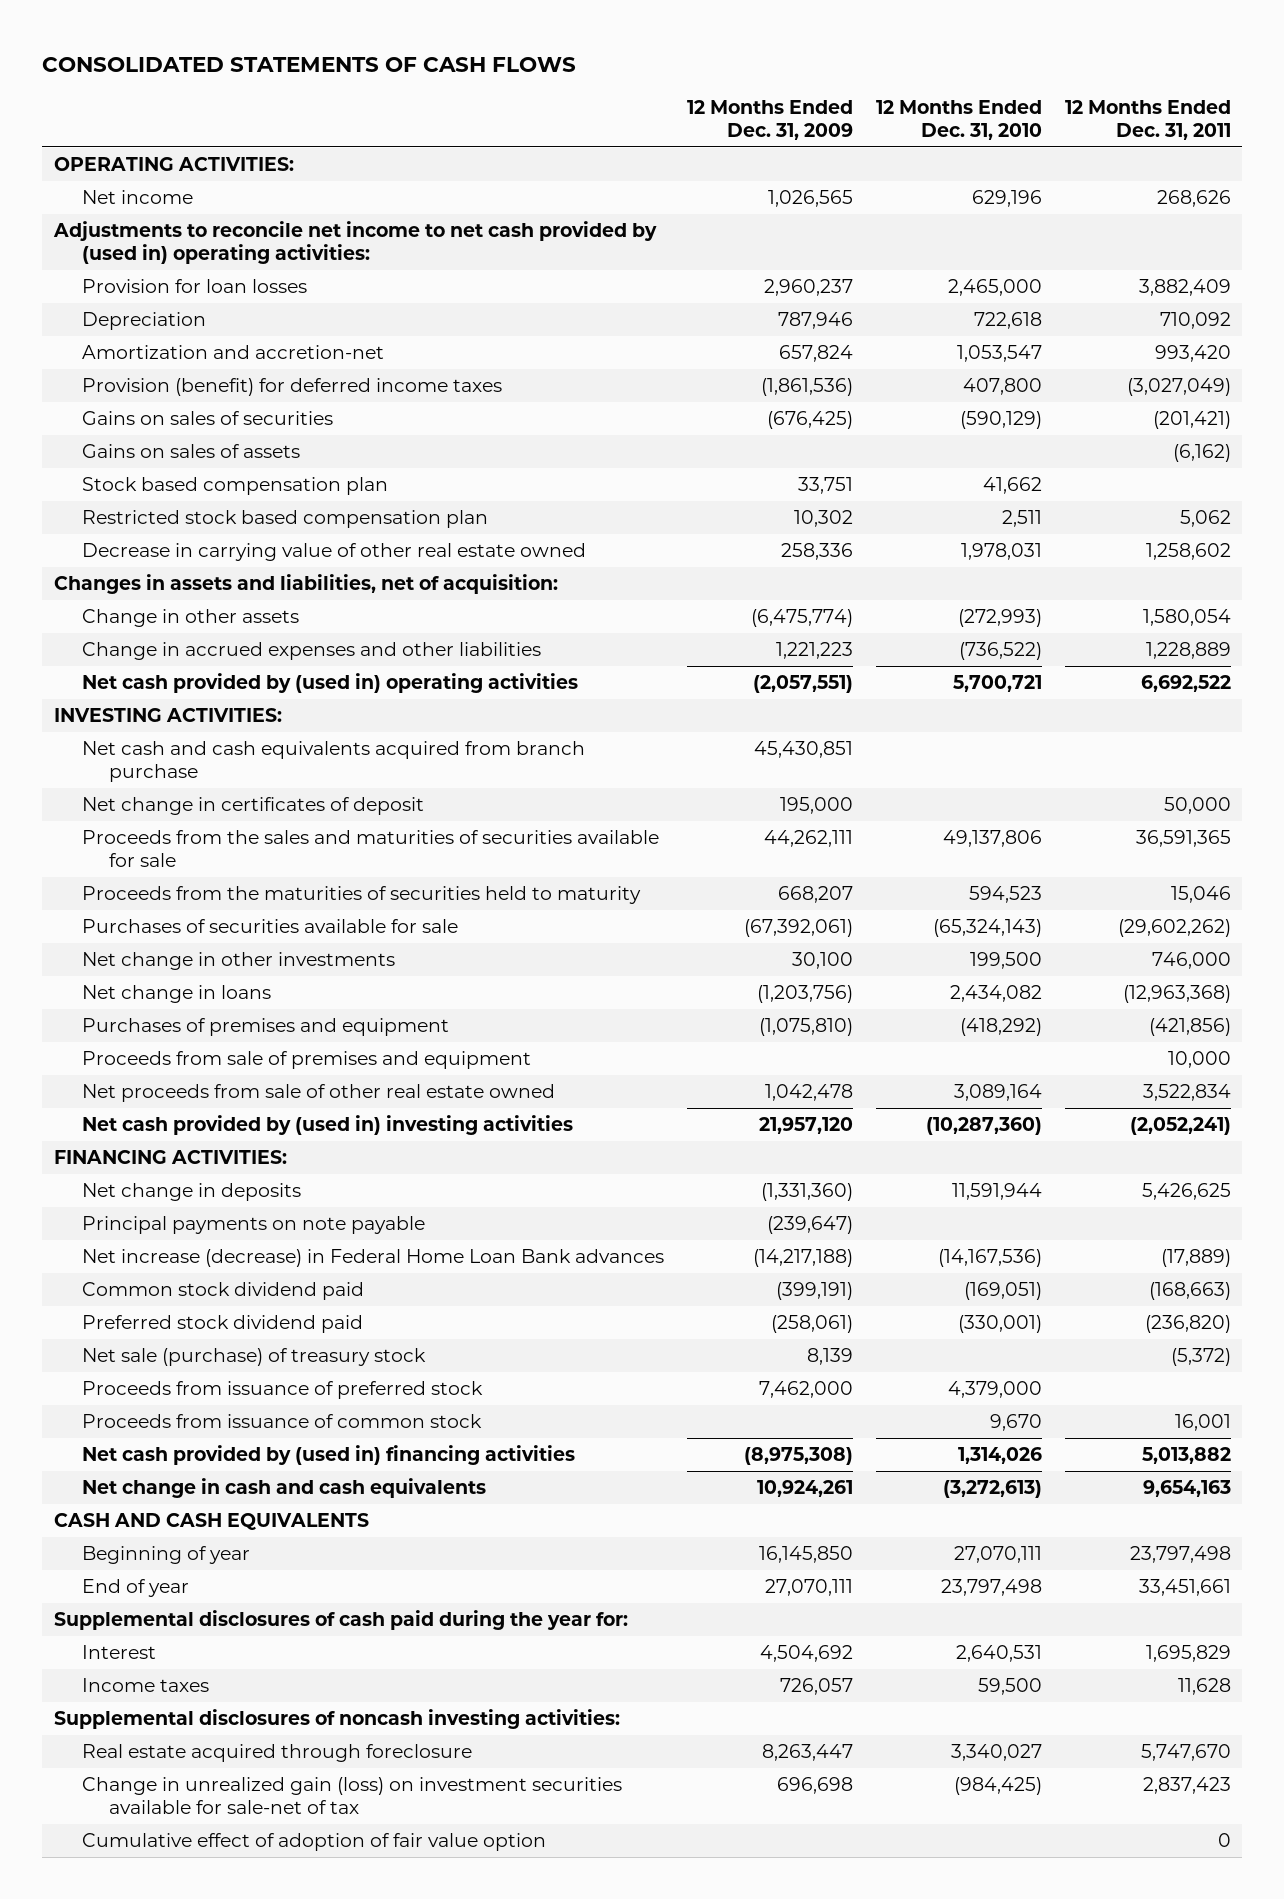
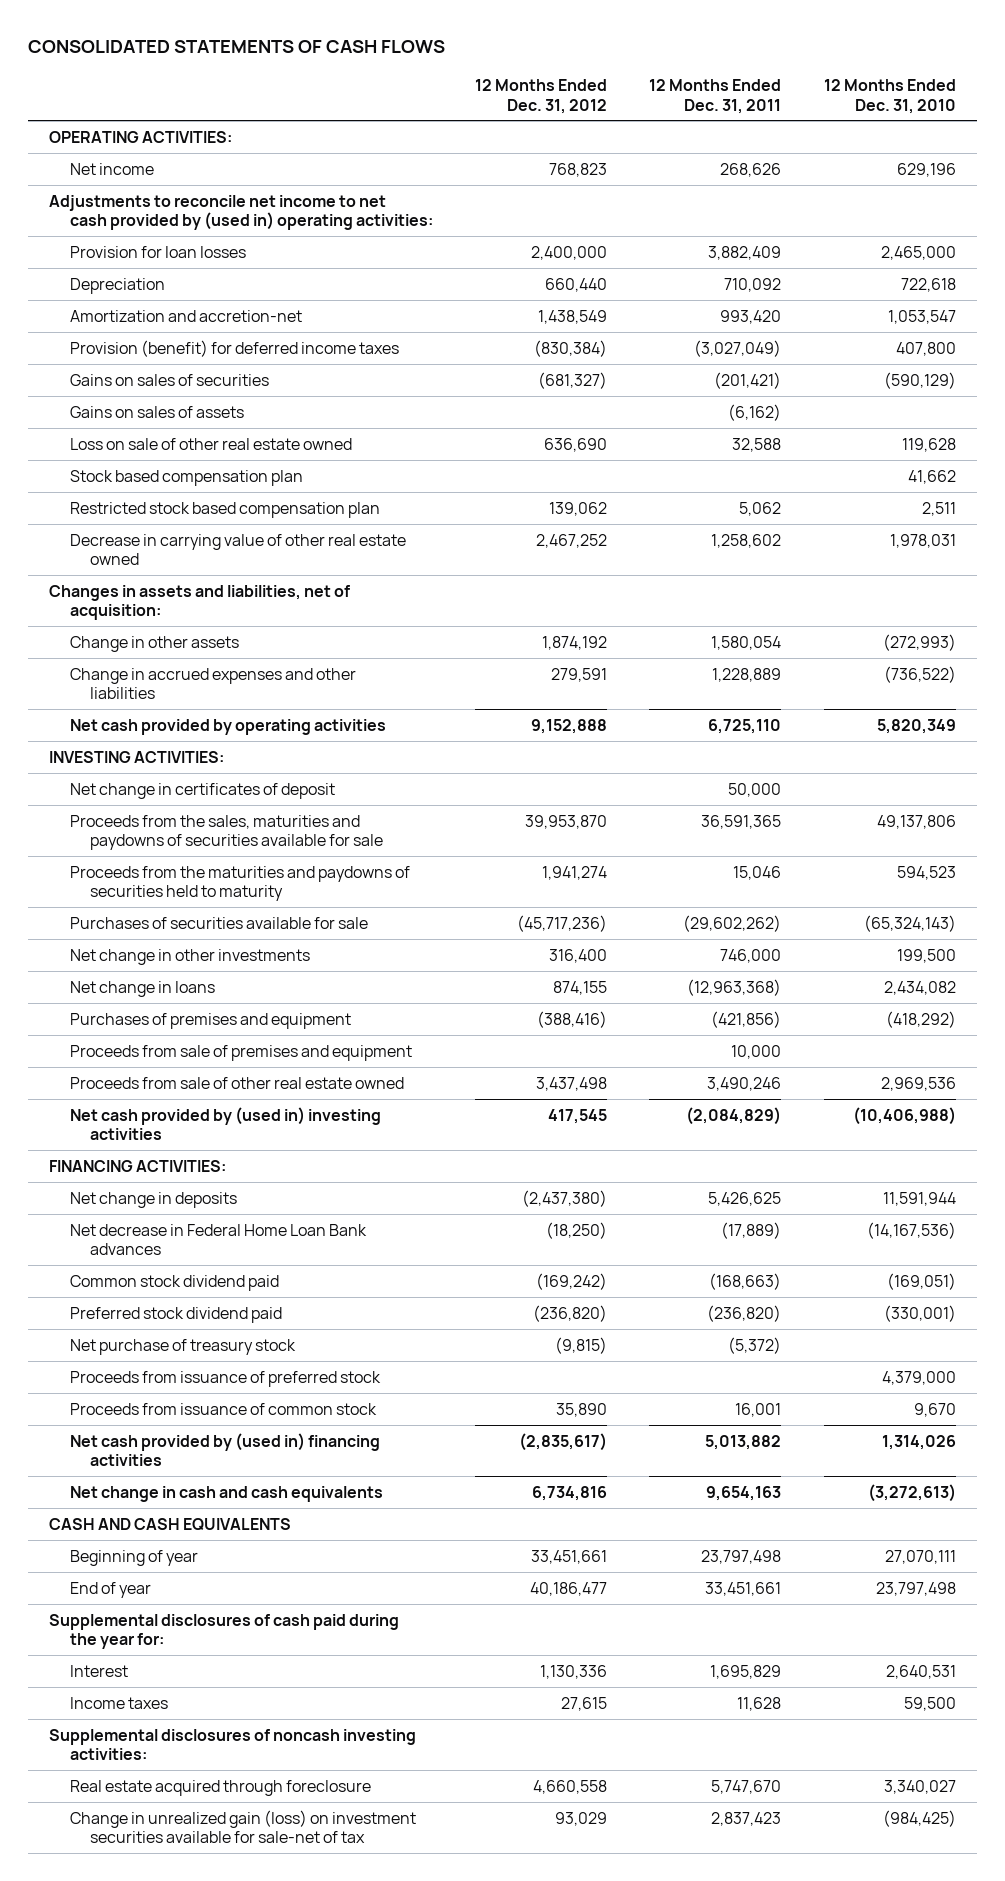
[686,99,853,140] 12 Months Ended Dec. 31, 2009 -> none
none -> [475,78,608,114] 12 Months Ended Dec. 31, 2012
none -> [69,437,352,450] Loss on sale of other real estate owned
[81,673,578,694] Net cash provided by (used in) operating activities -> [69,718,386,735] Net cash provided by operating activities
[952,675,1042,693] 5,700,721 -> [876,718,956,734] 5,820,349
[1140,675,1231,693] 6,692,522 -> [708,718,782,734] 6,725,110
[81,741,585,783] Net cash and cash equivalents acquired from branch purchase -> none
[81,830,659,868] Proceeds from the sales and maturities of securities available for sale -> [69,814,384,851] Proceeds from the sales, maturities and paydowns of securities available for sale
[81,886,641,905] Proceeds from the maturities of securities held to maturity -> [69,865,410,902] Proceeds from the maturities and paydowns of securities held to maturity
[81,1084,555,1103] Net proceeds from sale of other real estate owned -> [69,1076,404,1089] Proceeds from sale of other real estate owned
[953,1084,1042,1102] 3,089,164 -> [880,1076,956,1091] 2,969,536
[1142,1084,1231,1102] 3,522,834 -> [707,1076,782,1091] 3,490,246
[925,1117,1042,1136] (10,287,360) -> [852,1106,956,1125] (10,406,988)
[1129,1117,1231,1136] (2,052,241) -> [686,1106,782,1125] (2,084,829)
[81,1216,425,1235] Principal payments on note payable -> none
[81,1249,664,1268] Net increase (decrease) in Federal Home Loan Bank advances -> [69,1223,367,1256] Net decrease in Federal Home Loan Bank advances
[81,1348,426,1367] Net sale (purchase) of treasury stock -> [69,1338,296,1355] Net purchase of treasury stock
[81,1833,546,1852] Cumulative effect of adoption of fair value option -> none

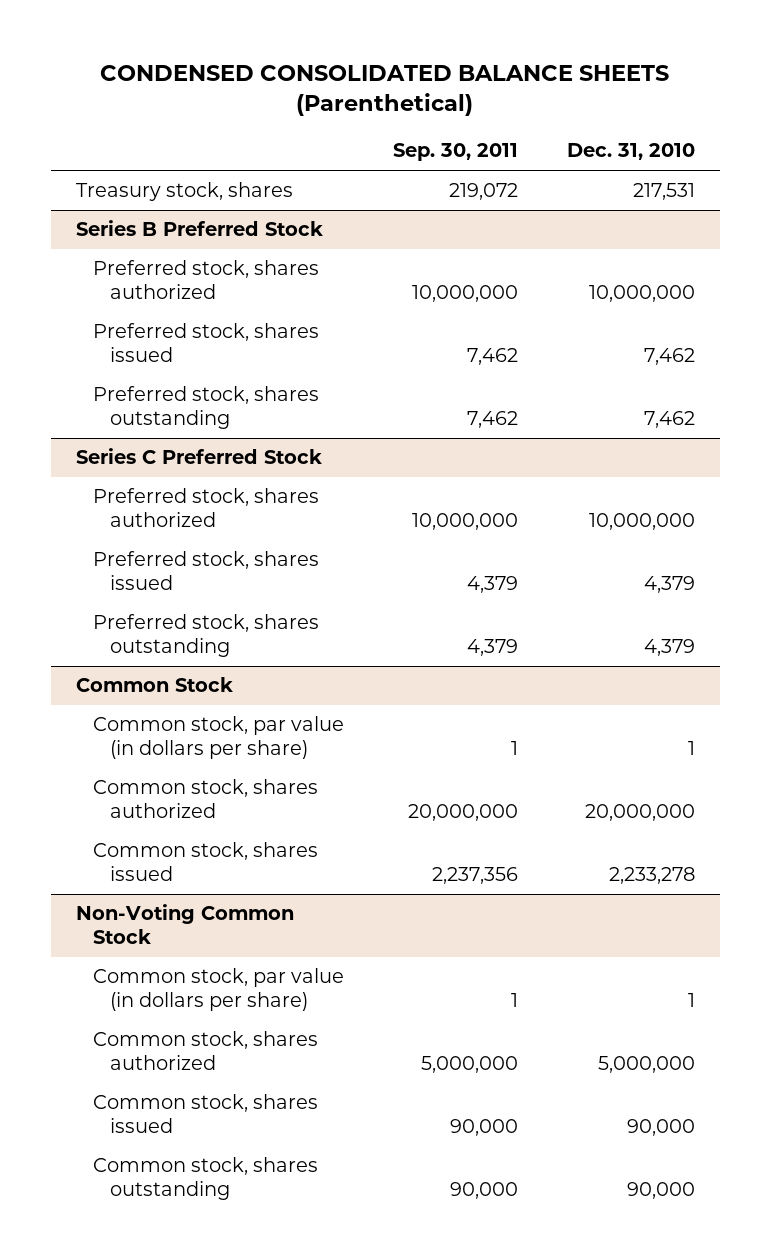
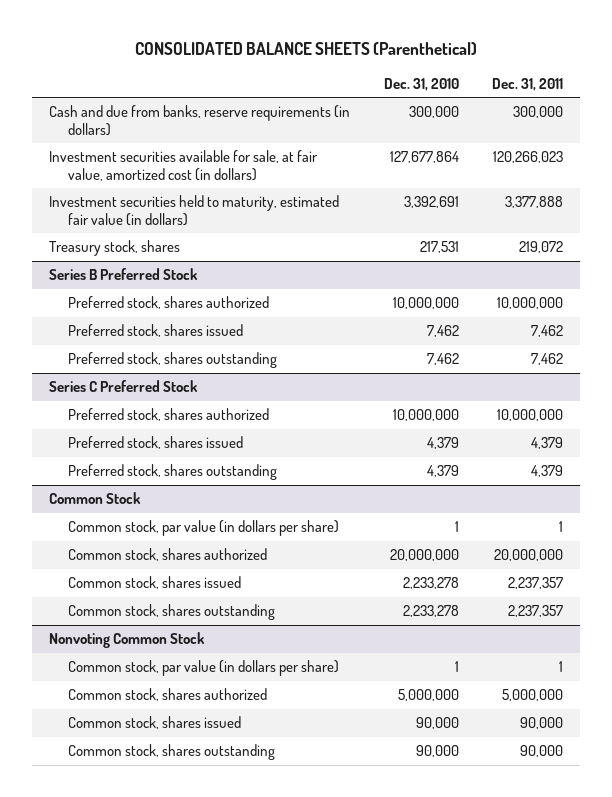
[100,65,670,117] CONDENSED CONSOLIDATED BALANCE SHEETS (Parenthetical) -> [135,42,478,56] CONSOLIDATED BALANCE SHEETS (Parenthetical)
[392,143,518,162] Sep. 30, 2011 -> none
none -> [492,78,564,92] Dec. 31, 2011
none -> [48,105,350,137] Cash and due from banks, reserve requirements (in dollars)
none -> [48,150,318,182] Investment securities available for sale, at fair value, amortized cost (in dollars)
none -> [48,195,339,227] Investment securities held to maturity, estimated fair value (in dollars)
[75,904,294,945] Non-Voting Common Stock -> none
none -> [68,604,276,621] Common stock, shares outstanding
none -> [48,632,205,649] Nonvoting Common Stock

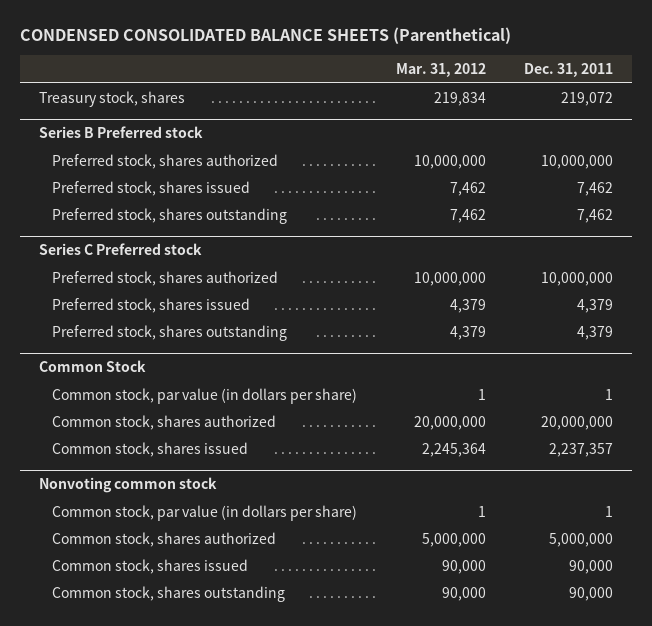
[135,42,478,56] CONSOLIDATED BALANCE SHEETS (Parenthetical) -> [19,27,511,45] CONDENSED CONSOLIDATED BALANCE SHEETS (Parenthetical)
[383,78,459,92] Dec. 31, 2010 -> none
none -> [395,62,486,77] Mar. 31, 2012
[48,105,350,137] Cash and due from banks, reserve requirements (in dollars) -> none
[48,150,318,182] Investment securities available for sale, at fair value, amortized cost (in dollars) -> none
[48,195,339,227] Investment securities held to maturity, estimated fair value (in dollars) -> none
[48,268,198,281] Series B Preferred Stock -> [38,126,203,139] Series B Preferred stock
[48,380,198,393] Series C Preferred Stock -> [38,243,202,256] Series C Preferred stock
[68,604,276,621] Common stock, shares outstanding -> none
[48,632,205,649] Nonvoting Common Stock -> [38,477,217,494] Nonvoting common stock

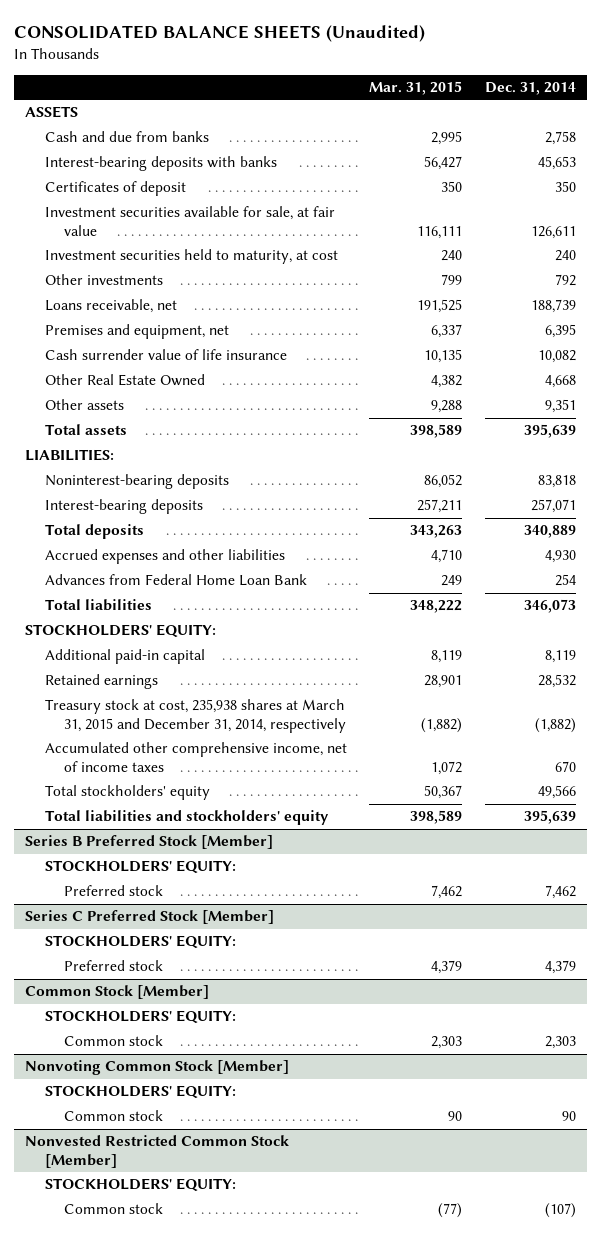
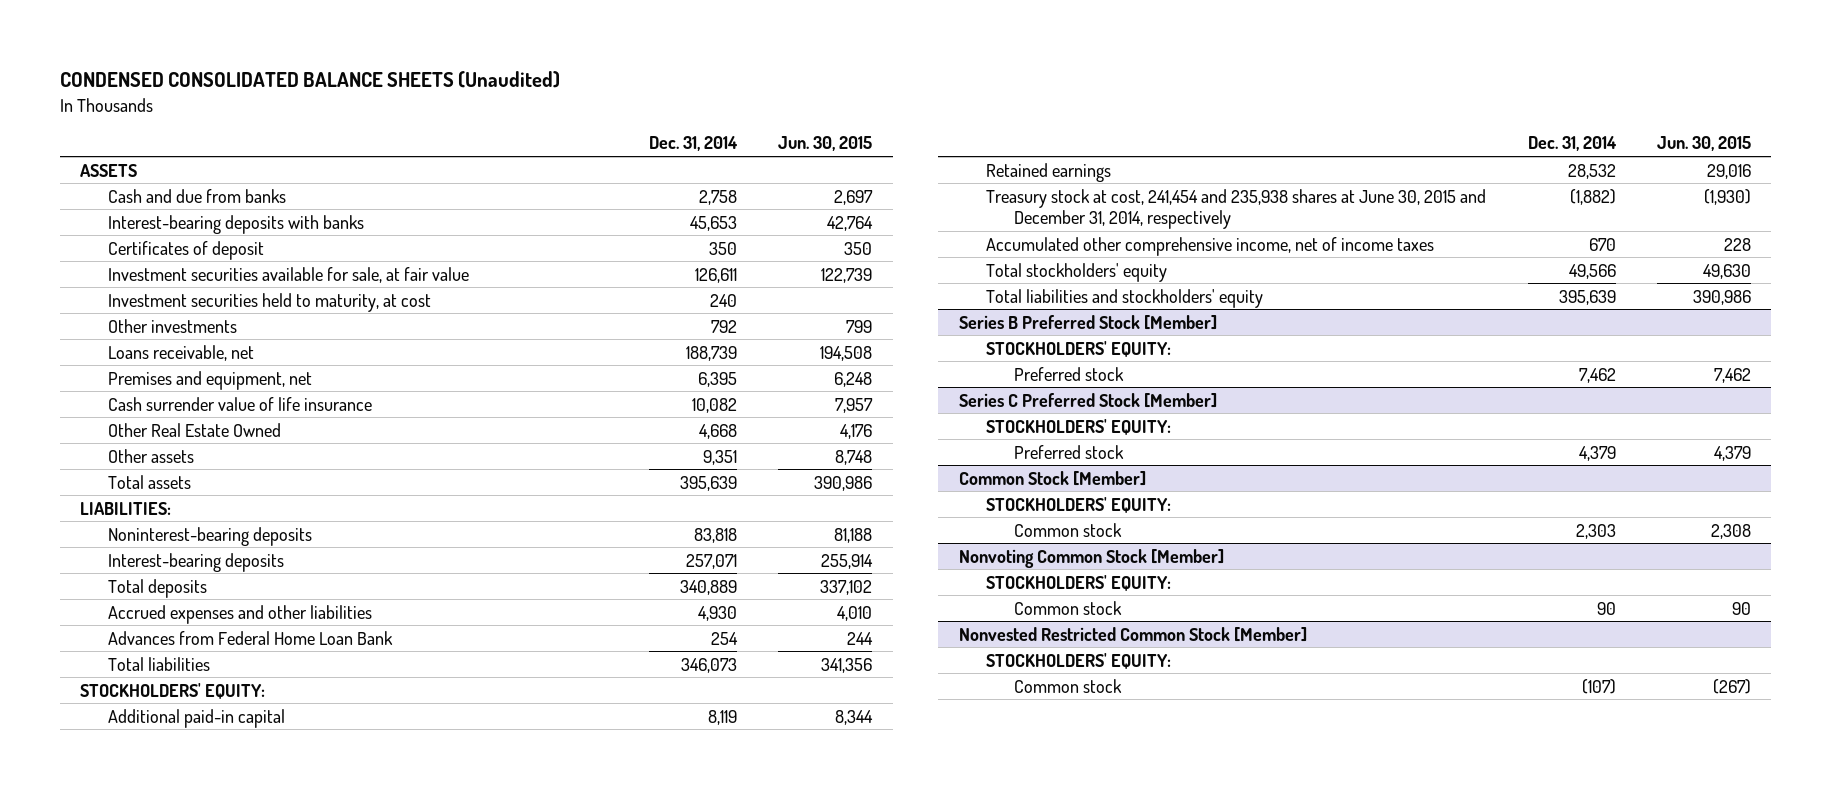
[13,24,425,42] CONSOLIDATED BALANCE SHEETS (Unaudited) -> [59,71,560,89] CONDENSED CONSOLIDATED BALANCE SHEETS (Unaudited)
[369,80,463,95] Mar. 31, 2015 -> none
none -> [778,136,873,152] Jun. 30, 2015
[44,699,346,733] Treasury stock at cost, 235,938 shares at March 31, 2015 and December 31, 2014, respectively -> [986,188,1487,230] Treasury stock at cost, 241,454 and 235,938 shares at June 30, 2015 and December 31, 2014, respectively

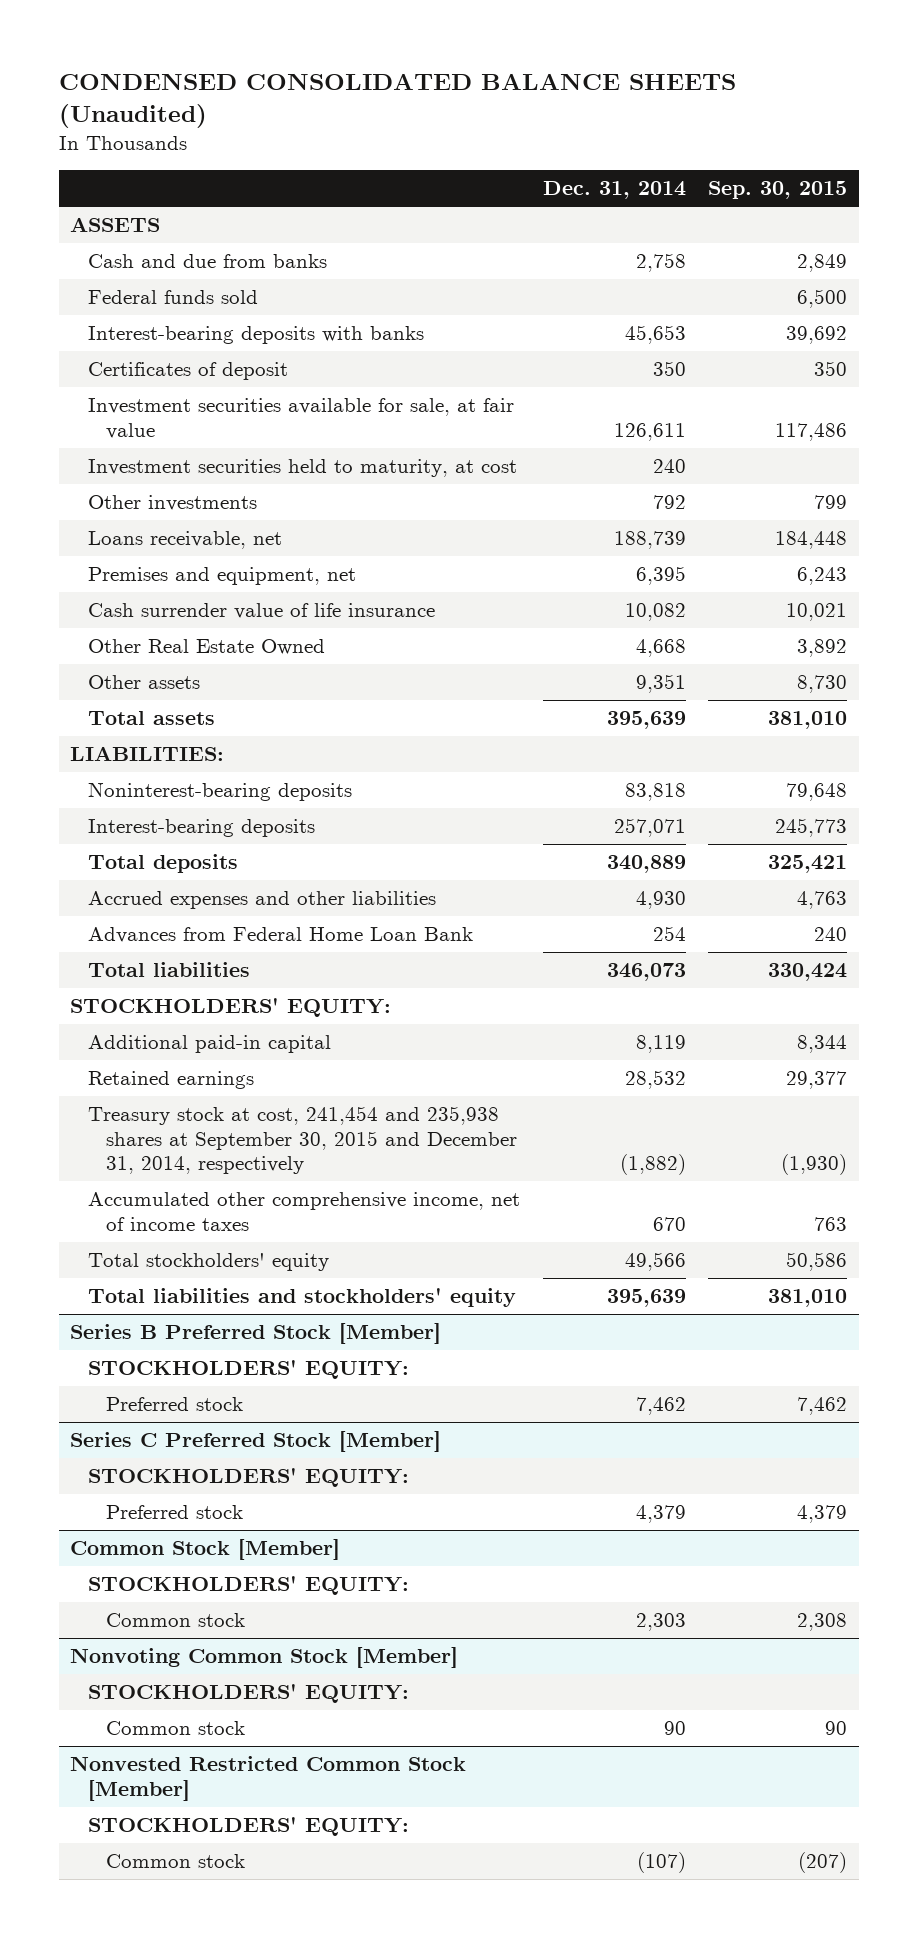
[778,136,873,152] Jun. 30, 2015 -> none
none -> [708,181,848,200] Sep. 30, 2015
none -> [87,290,258,305] Federal funds sold
[986,188,1487,230] Treasury stock at cost, 241,454 and 235,938 shares at June 30, 2015 and December 31, 2014, respectively -> [87,1106,517,1175] Treasury stock at cost, 241,454 and 235,938 shares at September 30, 2015 and December 31, 2014, respectively

